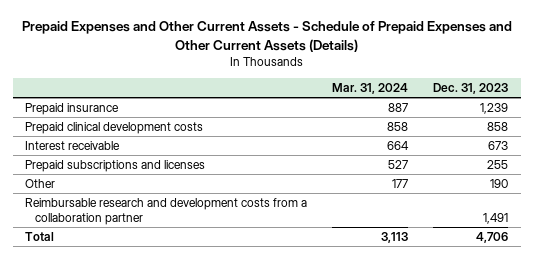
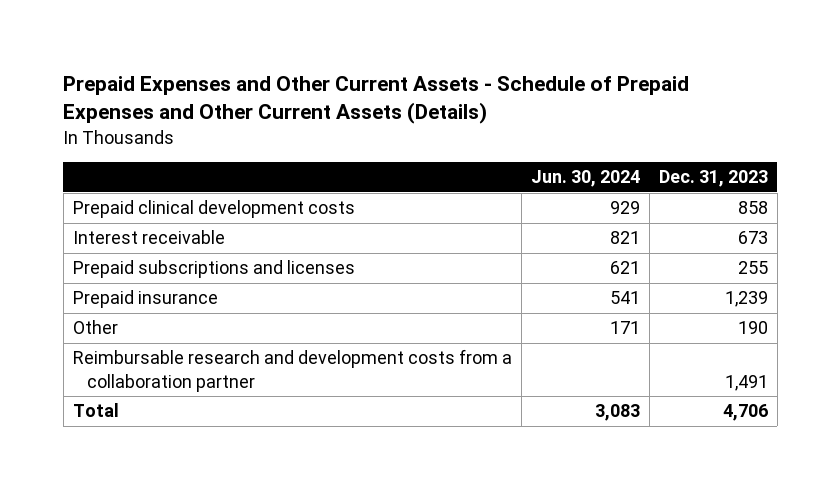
[332,82,409,94] Mar. 31, 2024 -> none
none -> [530,170,640,188] Jun. 30, 2024
[25,102,120,115] Prepaid insurance -> [72,290,218,309] Prepaid insurance

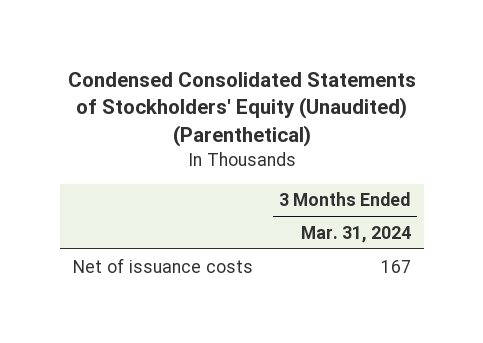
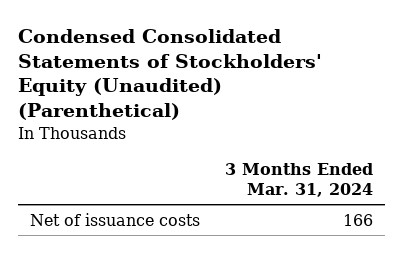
[380,259,411,273] 167 -> [342,213,373,226] 166

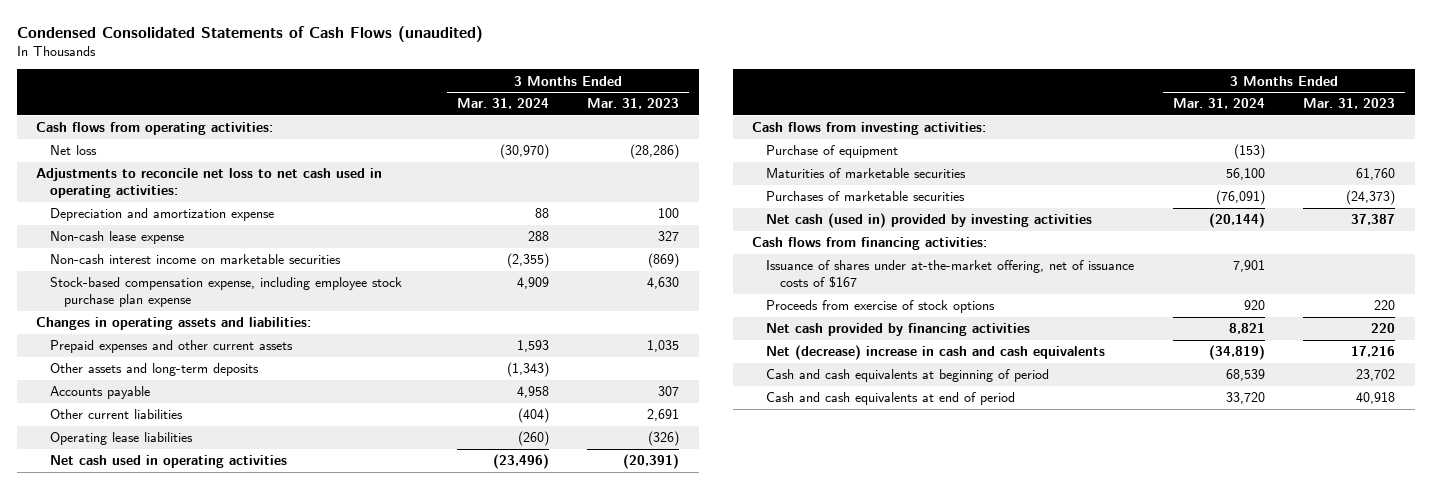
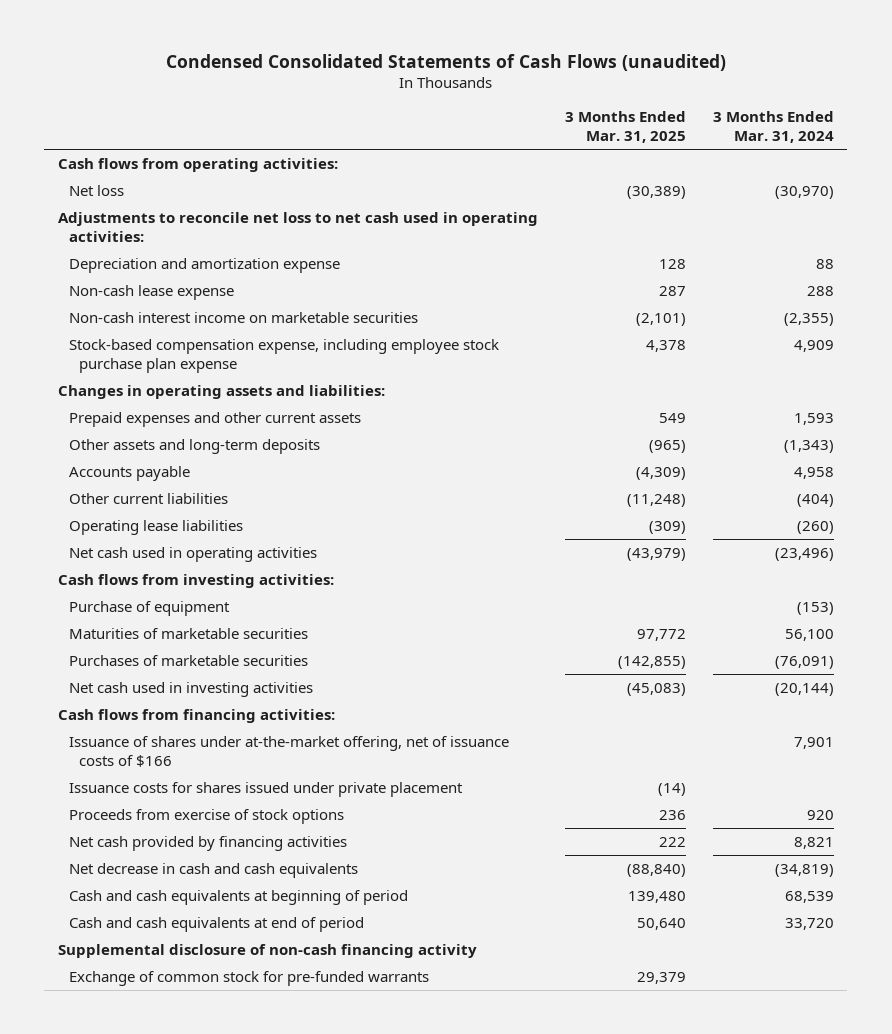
[587,98,680,110] Mar. 31, 2023 -> none
none -> [564,111,686,143] 3 Months Ended Mar. 31, 2025
[765,213,1092,229] Net cash (used in) provided by investing activities -> [68,682,313,698] Net cash used in investing activities
[765,260,1134,288] Issuance of shares under at-the-market offering, net of issuance costs of $167 -> [68,736,509,767] Issuance of shares under at-the-market offering, net of issuance costs of $166
none -> [68,782,463,798] Issuance costs for shares issued under private placement
[765,345,1105,361] Net (decrease) increase in cash and cash equivalents -> [68,863,358,879] Net decrease in cash and cash equivalents
none -> [57,944,477,959] Supplemental disclosure of non-cash financing activity
none -> [68,971,429,987] Exchange of common stock for pre-funded warrants

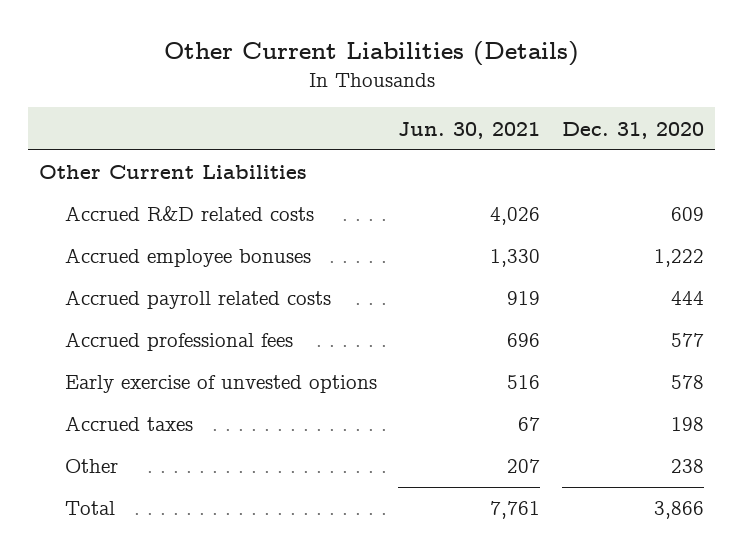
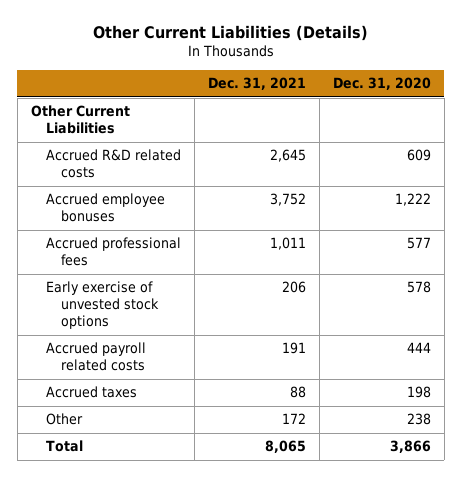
[398,121,541,139] Jun. 30, 2021 -> none
none -> [207,77,306,91] Dec. 31, 2021
[64,375,377,394] Early exercise of unvested options -> [45,281,160,330] Early exercise of unvested stock options
[64,290,331,310] Accrued payroll related costs -> [45,342,146,372] Accrued payroll related costs

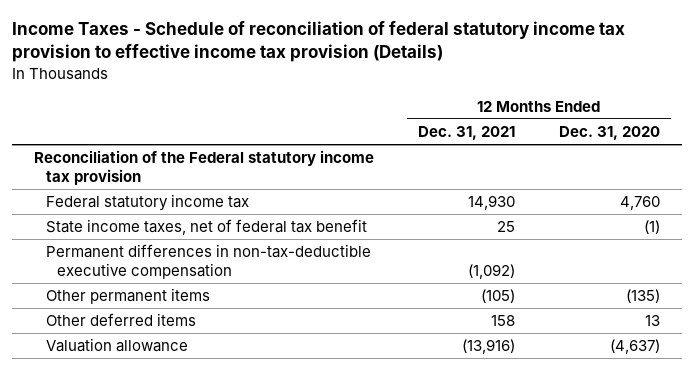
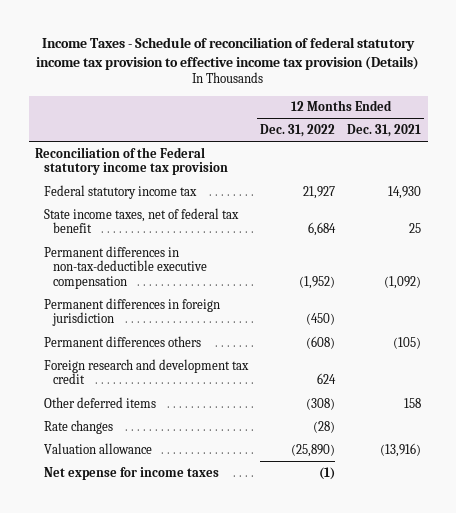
[559,125,661,140] Dec. 31, 2020 -> none
none -> [260,124,336,138] Dec. 31, 2022
none -> [43,297,220,327] Permanent differences in foreign jurisdiction
[45,288,210,305] Other permanent items -> [43,335,201,347] Permanent differences others
none -> [43,358,249,385] Foreign research and development tax credit
none -> [43,419,113,434] Rate changes
none -> [43,466,219,480] Net expense for income taxes

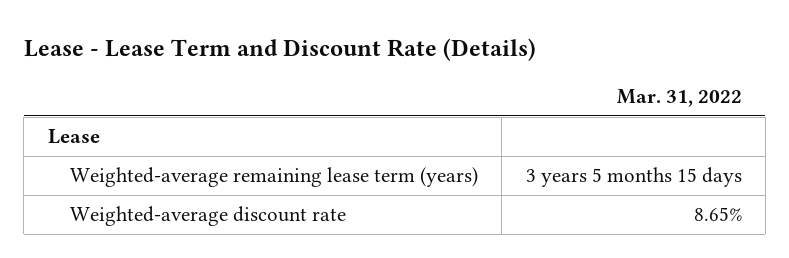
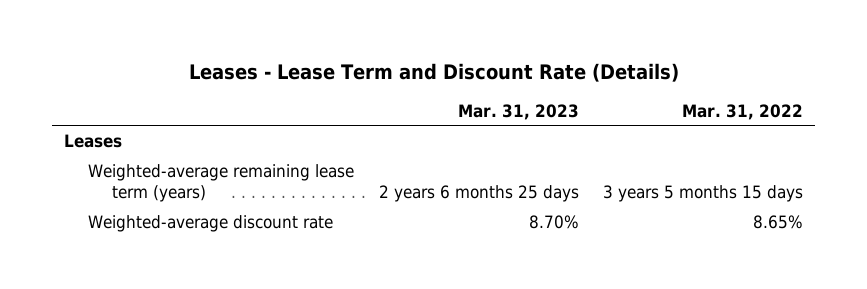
[23,38,536,62] Lease - Lease Term and Discount Rate (Details) -> [188,62,679,82] Leases - Lease Term and Discount Rate (Details)
none -> [457,103,579,120] Mar. 31, 2023
[47,129,100,145] Lease -> [64,134,123,149] Leases

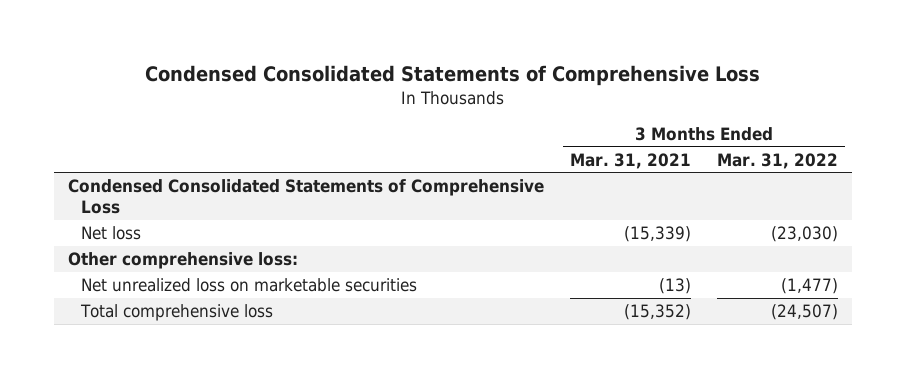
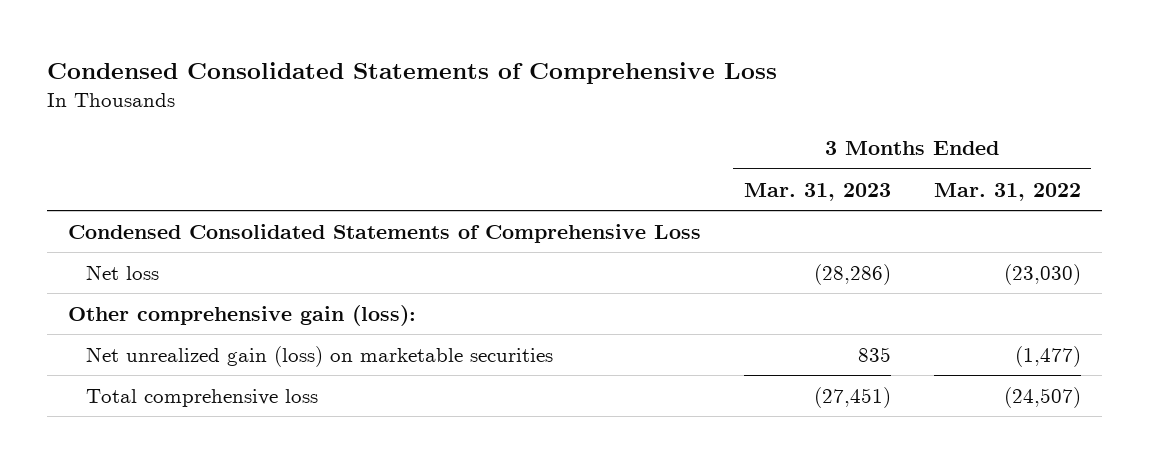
[570,152,692,169] Mar. 31, 2021 -> none
none -> [743,182,891,201] Mar. 31, 2023
[67,252,298,270] Other comprehensive loss: -> [68,304,417,326] Other comprehensive gain (loss):
[80,278,417,293] Net unrealized loss on marketable securities -> [85,345,553,367] Net unrealized gain (loss) on marketable securities

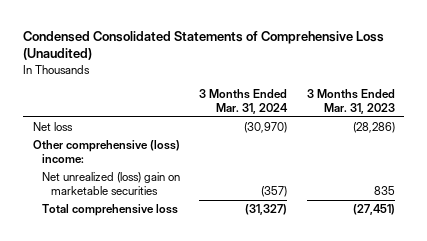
[46,61,777,84] Condensed Consolidated Statements of Comprehensive Loss -> [23,30,385,61] Condensed Consolidated Statements of Comprehensive Loss (Unaudited)
[933,182,1081,201] Mar. 31, 2022 -> none
none -> [199,88,289,114] 3 Months Ended Mar. 31, 2024
[68,223,702,243] Condensed Consolidated Statements of Comprehensive Loss -> none
[68,304,417,326] Other comprehensive gain (loss): -> [32,140,180,164] Other comprehensive (loss) income:
[85,345,553,367] Net unrealized gain (loss) on marketable securities -> [41,172,180,196] Net unrealized (loss) gain on marketable securities

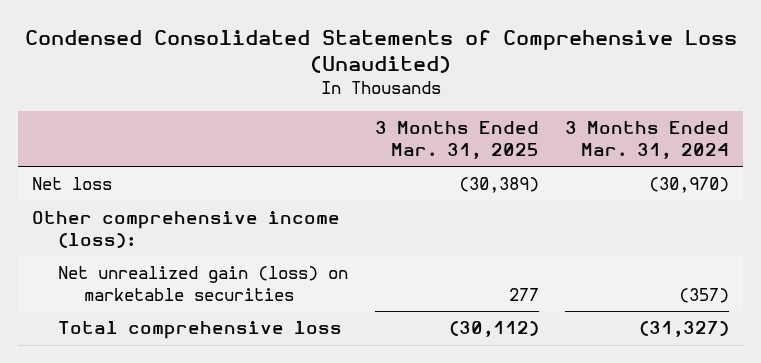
[306,88,395,114] 3 Months Ended Mar. 31, 2023 -> none
none -> [374,121,539,159] 3 Months Ended Mar. 31, 2025
[32,140,180,164] Other comprehensive (loss) income: -> [31,211,340,248] Other comprehensive income (loss):
[41,172,180,196] Net unrealized (loss) gain on marketable securities -> [57,266,348,301] Net unrealized gain (loss) on marketable securities

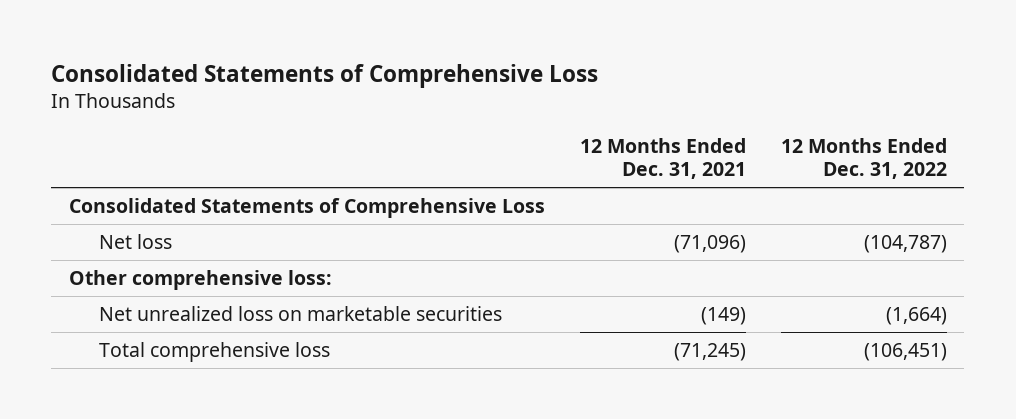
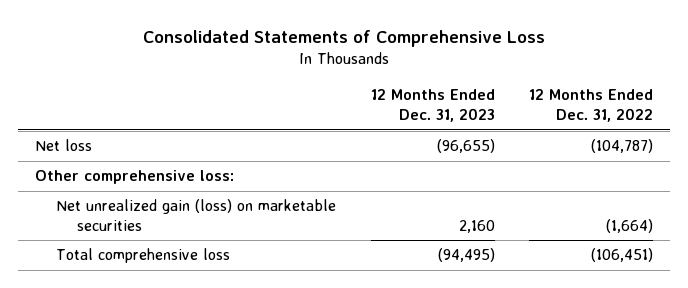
[579,137,746,180] 12 Months Ended Dec. 31, 2021 -> none
none -> [370,89,495,122] 12 Months Ended Dec. 31, 2023
[68,198,545,219] Consolidated Statements of Comprehensive Loss -> none
[99,306,503,322] Net unrealized loss on marketable securities -> [56,199,337,231] Net unrealized gain (loss) on marketable securities

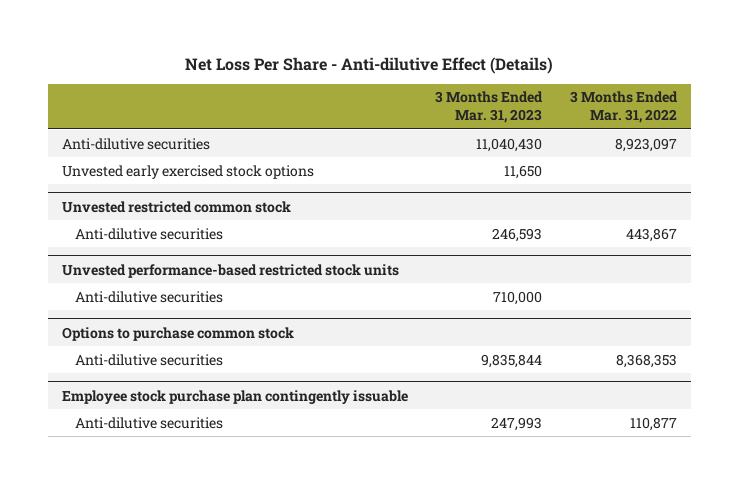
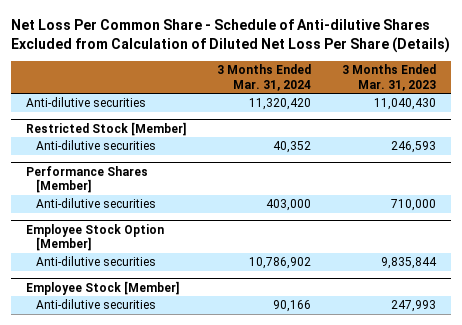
[185,56,554,74] Net Loss Per Share - Anti-dilutive Effect (Details) -> [10,18,450,53] Net Loss Per Common Share - Schedule of Anti-dilutive Shares Excluded from Calculation of Diluted Net Loss Per Share (Details)
[570,91,679,124] 3 Months Ended Mar. 31, 2022 -> none
none -> [217,64,312,91] 3 Months Ended Mar. 31, 2024
[61,164,314,179] Unvested early exercised stock options -> none
[61,200,291,213] Unvested restricted common stock -> [26,121,187,136] Restricted Stock [Member]
[61,263,399,278] Unvested performance-based restricted stock units -> [26,165,149,194] Performance Shares [Member]
[61,326,294,341] Options to purchase common stock -> [26,223,165,252] Employee Stock Option [Member]
[61,389,408,404] Employee stock purchase plan contingently issuable -> [26,280,180,295] Employee Stock [Member]

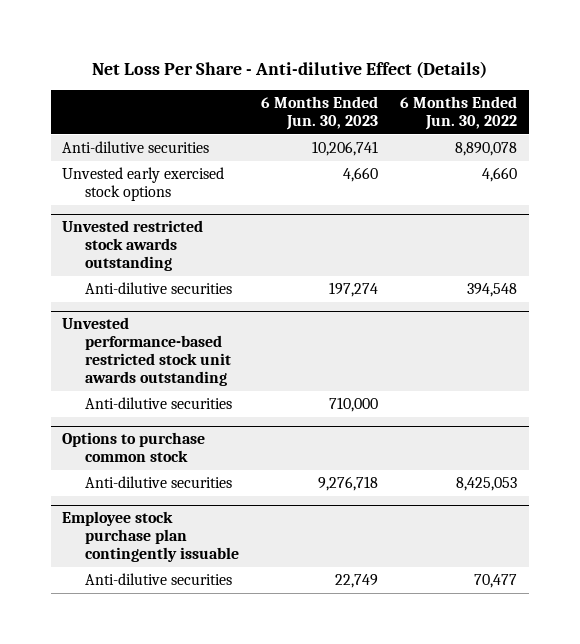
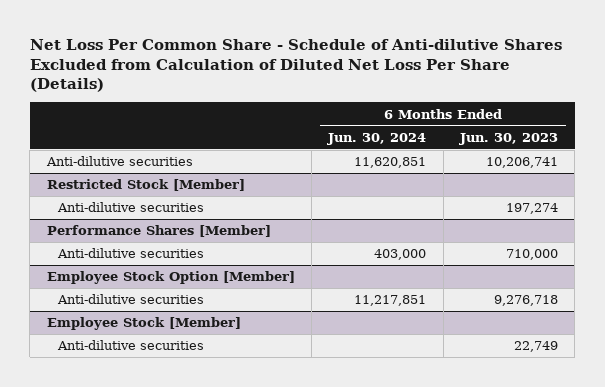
[91,60,487,78] Net Loss Per Share - Anti-dilutive Effect (Details) -> [29,38,562,93] Net Loss Per Common Share - Schedule of Anti-dilutive Shares Excluded from Calculation of Diluted Net Loss Per Share (Details)
[400,96,518,131] 6 Months Ended Jun. 30, 2022 -> none
none -> [327,132,427,145] Jun. 30, 2024
[62,167,225,202] Unvested early exercised stock options -> none
[62,220,204,272] Unvested restricted stock awards outstanding -> [46,179,245,192] Restricted Stock [Member]
[62,317,231,387] Unvested performance-based restricted stock unit awards outstanding -> [46,225,271,238] Performance Shares [Member]
[62,432,206,463] Options to purchase common stock -> [46,271,295,285] Employee Stock Option [Member]
[62,511,239,563] Employee stock purchase plan contingently issuable -> [46,317,241,331] Employee Stock [Member]

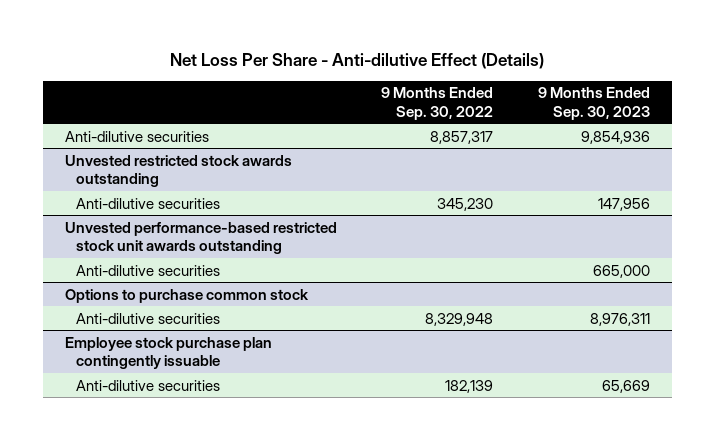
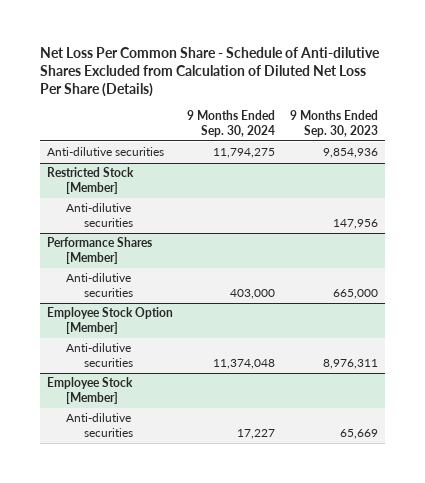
[170,52,545,69] Net Loss Per Share - Anti-dilutive Effect (Details) -> [39,46,380,98] Net Loss Per Common Share - Schedule of Anti-dilutive Shares Excluded from Calculation of Diluted Net Loss Per Share (Details)
[381,87,494,120] 9 Months Ended Sep. 30, 2022 -> none
none -> [187,110,276,137] 9 Months Ended Sep. 30, 2024
[64,154,292,187] Unvested restricted stock awards outstanding -> [47,167,135,194] Restricted Stock [Member]
[64,221,337,254] Unvested performance-based restricted stock unit awards outstanding -> [47,237,153,264] Performance Shares [Member]
[64,288,309,303] Options to purchase common stock -> [47,307,174,334] Employee Stock Option [Member]
[64,336,272,369] Employee stock purchase plan contingently issuable -> [47,377,134,404] Employee Stock [Member]

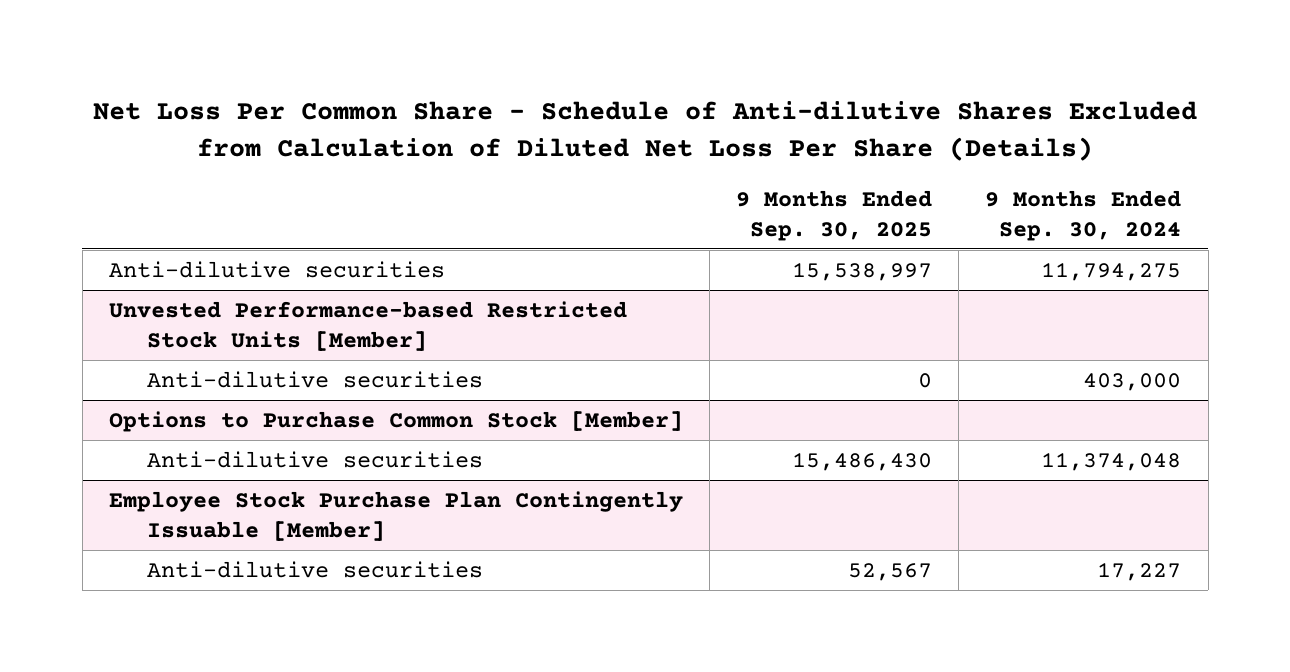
[289,110,378,137] 9 Months Ended Sep. 30, 2023 -> none
none -> [736,189,933,241] 9 Months Ended Sep. 30, 2025
[47,167,135,194] Restricted Stock [Member] -> none
[65,203,134,227] Anti-dilutive securities -> none
[47,237,153,264] Performance Shares [Member] -> [108,300,627,351] Unvested Performance-based Restricted Stock Units [Member]
[47,307,174,334] Employee Stock Option [Member] -> [108,410,683,432] Options to Purchase Common Stock [Member]
[47,377,134,404] Employee Stock [Member] -> [108,490,683,541] Employee Stock Purchase Plan Contingently Issuable [Member]

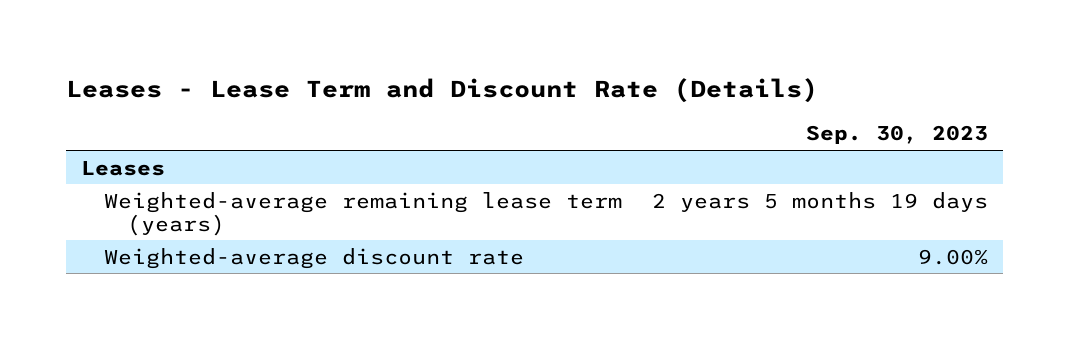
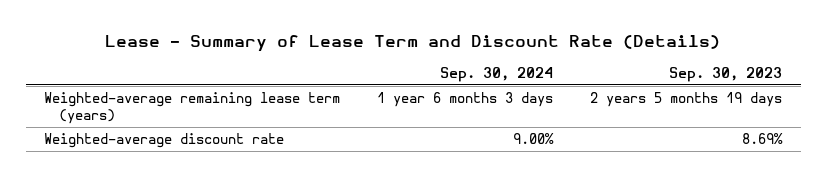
[65,77,818,103] Leases - Lease Term and Discount Rate (Details) -> [105,35,721,53] Lease - Summary of Lease Term and Discount Rate (Details)
none -> [440,66,554,82] Sep. 30, 2024
[80,160,165,176] Leases -> none
[917,248,988,265] 9.00% -> [742,133,784,145] 8.69%

